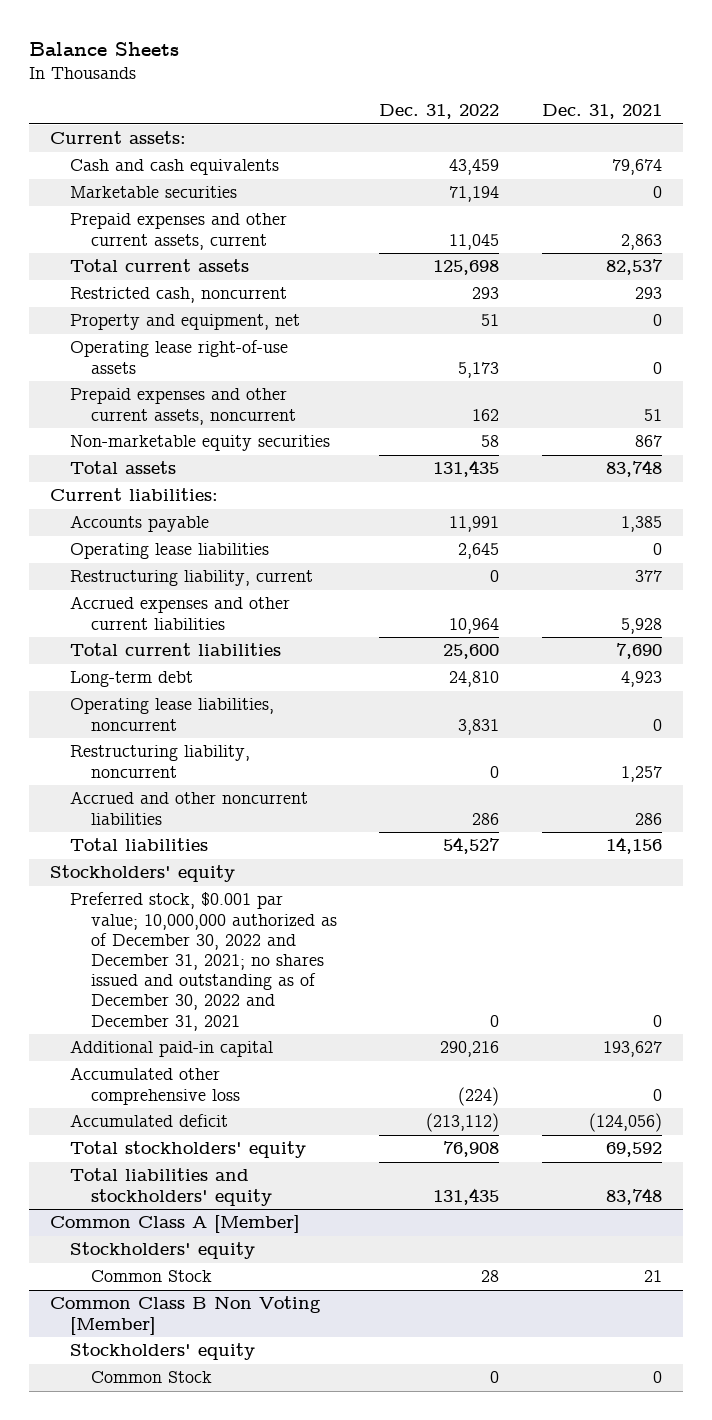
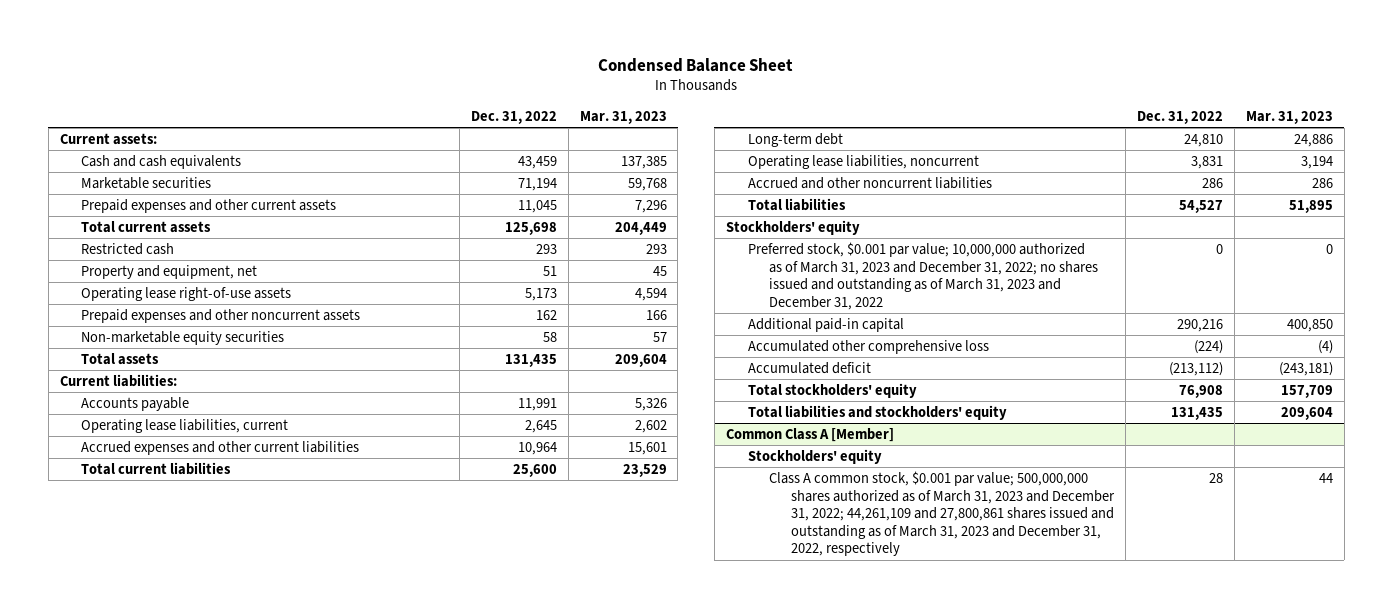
[28,41,179,56] Balance Sheets -> [598,57,794,72] Condensed Balance Sheet
[541,104,662,120] Dec. 31, 2021 -> none
none -> [579,110,667,124] Mar. 31, 2023
[70,213,288,250] Prepaid expenses and other current assets, current -> [81,198,337,213] Prepaid expenses and other current assets
[70,287,288,304] Restricted cash, noncurrent -> [81,242,175,255] Restricted cash
[70,388,296,425] Prepaid expenses and other current assets, noncurrent -> [81,308,361,323] Prepaid expenses and other noncurrent assets
[70,570,314,587] Restructuring liability, current -> none
[70,543,270,560] Operating lease liabilities -> [81,418,289,433] Operating lease liabilities, current
[70,745,251,778] Restructuring liability, noncurrent -> none
[70,892,337,1031] Preferred stock, $0.001 par value; 10,000,000 authorized as of December 30, 2022 and December 31, 2021; no shares issued and outstanding as of December 30, 2022 and December 31, 2021 -> [747,241,1099,310] Preferred stock, $0.001 par value; 10,000,000 authorized as of March 31, 2023 and December 31, 2022; no shares issued and outstanding as of March 31, 2023 and December 31, 2022
[49,1296,321,1335] Common Class B Non Voting [Member] -> none
[70,1343,256,1361] Stockholders' equity -> none
[90,1371,212,1384] Common Stock -> none
[90,1270,212,1283] Common Stock -> [769,470,1116,557] Class A common stock, $0.001 par value; 500,000,000 shares authorized as of March 31, 2023 and December 31, 2022; 44,261,109 and 27,800,861 shares issued and outstanding as of March 31, 2023 and December 31, 2022, respectively

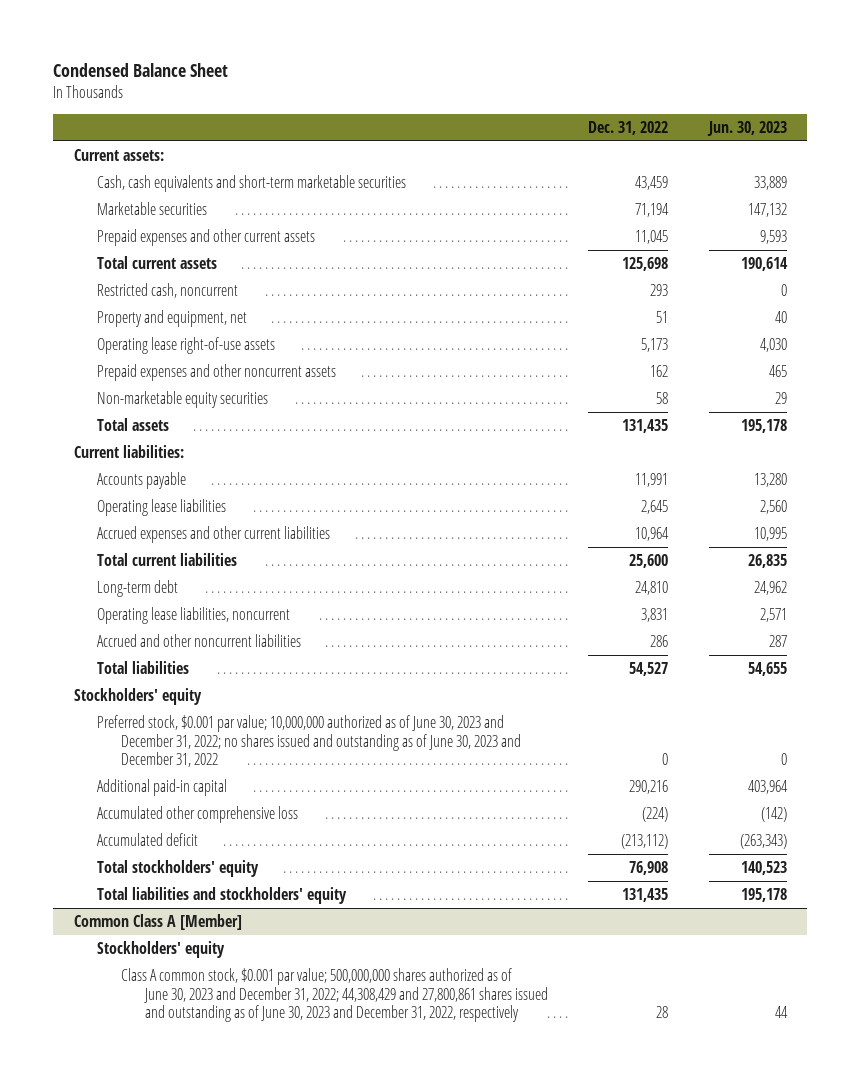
[579,110,667,124] Mar. 31, 2023 -> none
none -> [706,120,787,136] Jun. 30, 2023
[81,154,242,169] Cash and cash equivalents -> [97,174,407,192] Cash, cash equivalents and short-term marketable securities
[81,242,175,255] Restricted cash -> [97,282,239,298] Restricted cash, noncurrent
[81,418,289,433] Operating lease liabilities, current -> [97,498,227,516] Operating lease liabilities
[747,241,1099,310] Preferred stock, $0.001 par value; 10,000,000 authorized as of March 31, 2023 and December 31, 2022; no shares issued and outstanding as of March 31, 2023 and December 31, 2022 -> [97,714,521,768] Preferred stock, $0.001 par value; 10,000,000 authorized as of June 30, 2023 and December 31, 2022; no shares issued and outstanding as of June 30, 2023 and December 31, 2022
[769,470,1116,557] Class A common stock, $0.001 par value; 500,000,000 shares authorized as of March 31, 2023 and December 31, 2022; 44,261,109 and 27,800,861 shares issued and outstanding as of March 31, 2023 and December 31, 2022, respectively -> [120,967,548,1023] Class A common stock, $0.001 par value; 500,000,000 shares authorized as of June 30, 2023 and December 31, 2022; 44,308,429 and 27,800,861 shares issued and outstanding as of June 30, 2023 and December 31, 2022, respectively

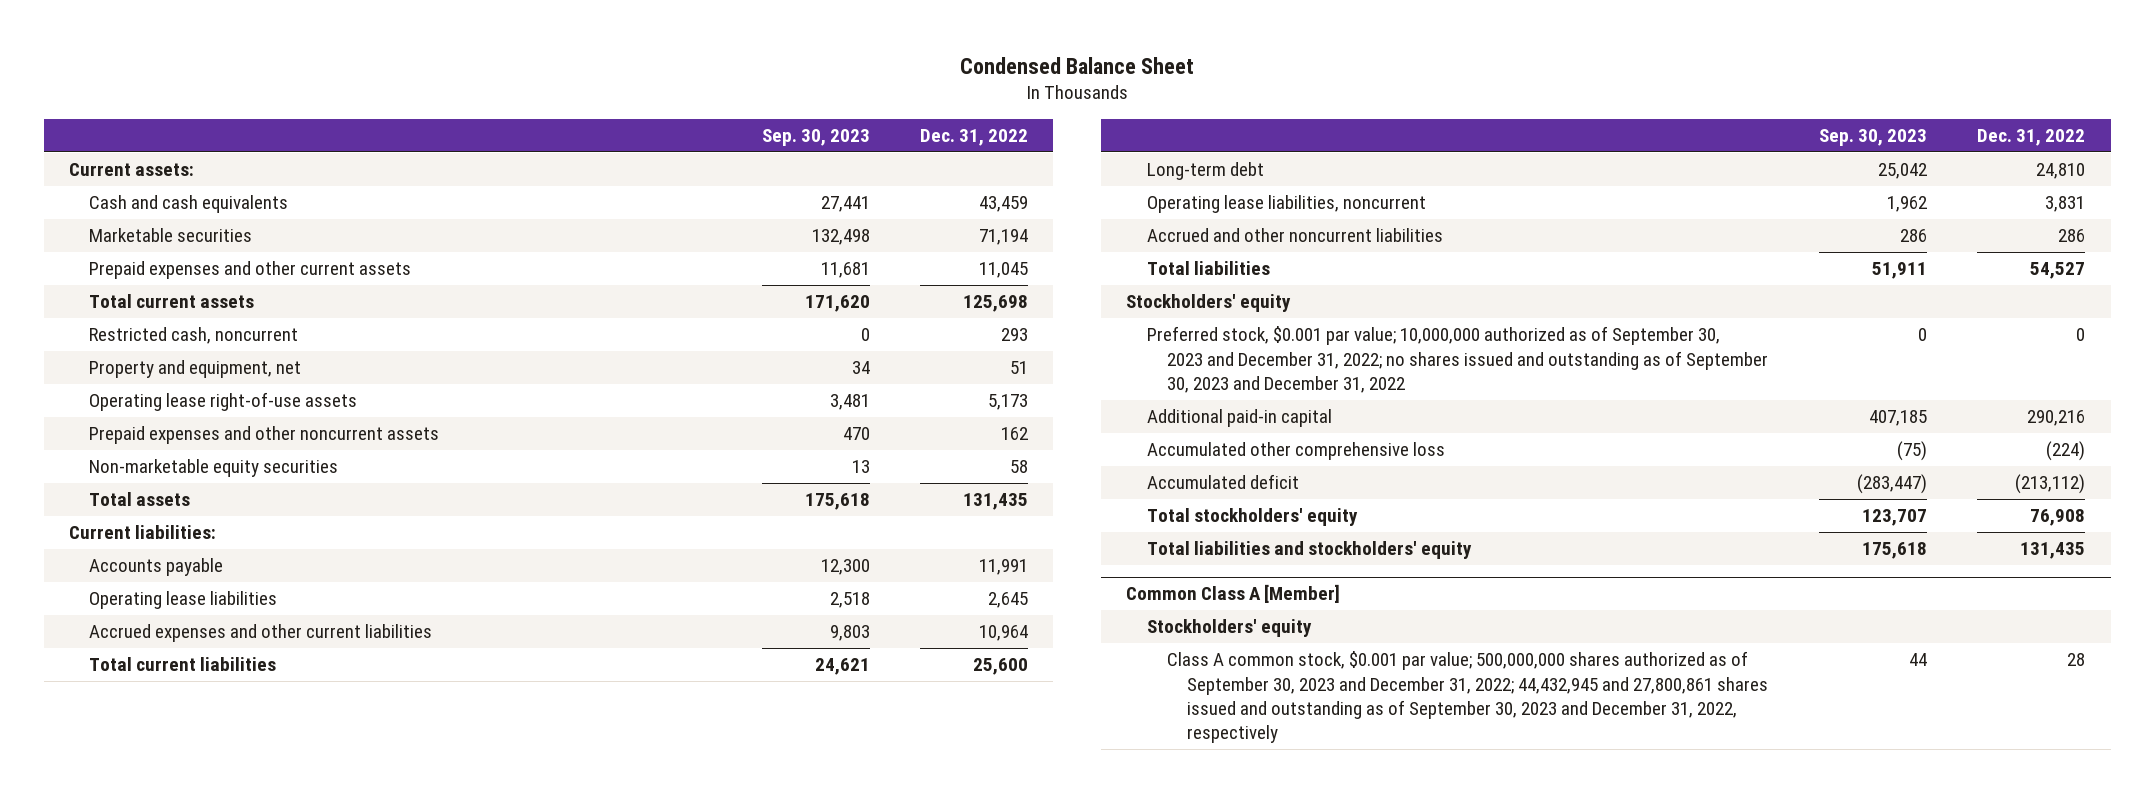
[706,120,787,136] Jun. 30, 2023 -> none
none -> [761,128,870,146] Sep. 30, 2023
[97,174,407,192] Cash, cash equivalents and short-term marketable securities -> [89,195,289,214] Cash and cash equivalents
[97,714,521,768] Preferred stock, $0.001 par value; 10,000,000 authorized as of June 30, 2023 and December 31, 2022; no shares issued and outstanding as of June 30, 2023 and December 31, 2022 -> [1146,326,1769,394] Preferred stock, $0.001 par value; 10,000,000 authorized as of September 30, 2023 and December 31, 2022; no shares issued and outstanding as of September 30, 2023 and December 31, 2022
[120,967,548,1023] Class A common stock, $0.001 par value; 500,000,000 shares authorized as of June 30, 2023 and December 31, 2022; 44,308,429 and 27,800,861 shares issued and outstanding as of June 30, 2023 and December 31, 2022, respectively -> [1167,651,1769,744] Class A common stock, $0.001 par value; 500,000,000 shares authorized as of September 30, 2023 and December 31, 2022; 44,432,945 and 27,800,861 shares issued and outstanding as of September 30, 2023 and December 31, 2022, respectively

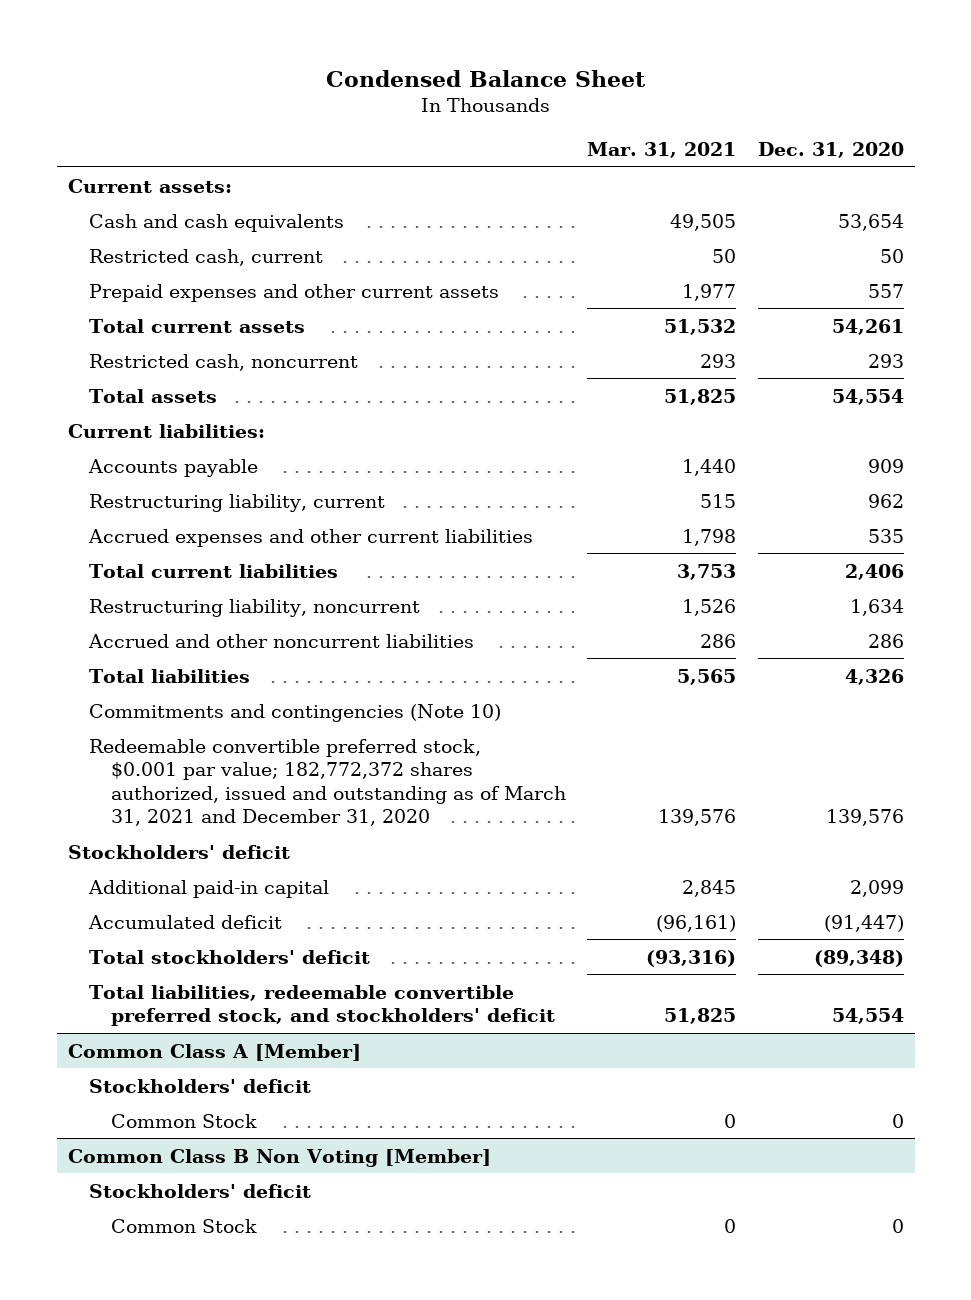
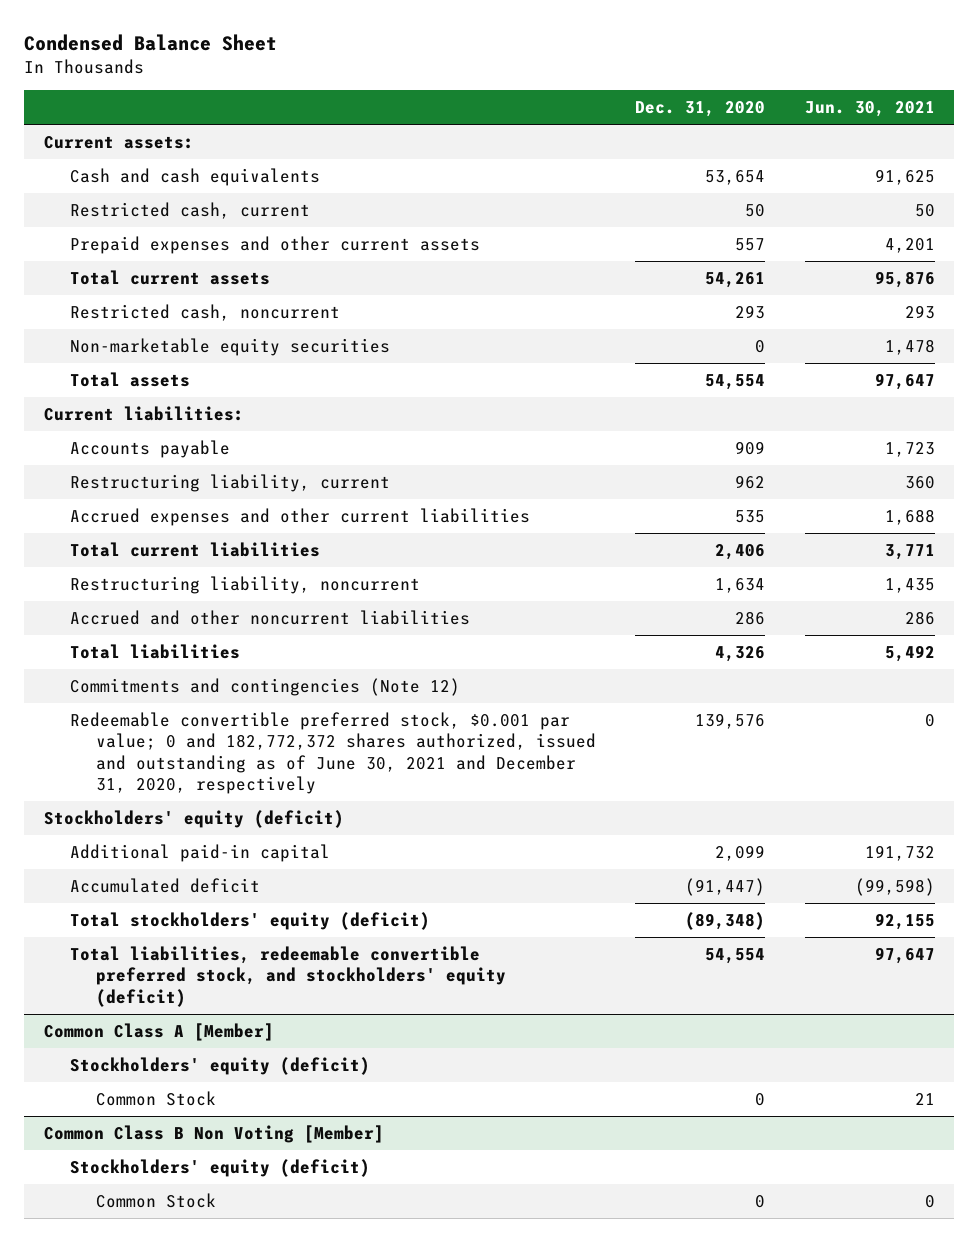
[587,142,737,159] Mar. 31, 2021 -> none
none -> [804,101,935,118] Jun. 30, 2021
none -> [69,338,390,357] Non-marketable equity securities
[89,703,502,722] Commitments and contingencies (Note 10) -> [69,678,460,697] Commitments and contingencies (Note 12)
[89,738,566,827] Redeemable convertible preferred stock, $0.001 par value; 182,772,372 shares authorized, issued and outstanding as of March 31, 2021 and December 31, 2020 -> [69,712,596,795] Redeemable convertible preferred stock, $0.001 par value; 0 and 182,772,372 shares authorized, issued and outstanding as of June 30, 2021 and December 31, 2020, respectively
[67,844,290,859] Stockholders' deficit -> [43,810,344,829] Stockholders' equity (deficit)
[89,949,371,964] Total stockholders' deficit -> [69,912,430,931] Total stockholders' equity (deficit)
[89,984,555,1027] Total liabilities, redeemable convertible preferred stock, and stockholders' deficit -> [69,946,506,1007] Total liabilities, redeemable convertible preferred stock, and stockholders' equity (deficit)
[89,1078,312,1093] Stockholders' deficit -> [69,1057,370,1076] Stockholders' equity (deficit)
[89,1183,312,1198] Stockholders' deficit -> [69,1159,370,1178] Stockholders' equity (deficit)

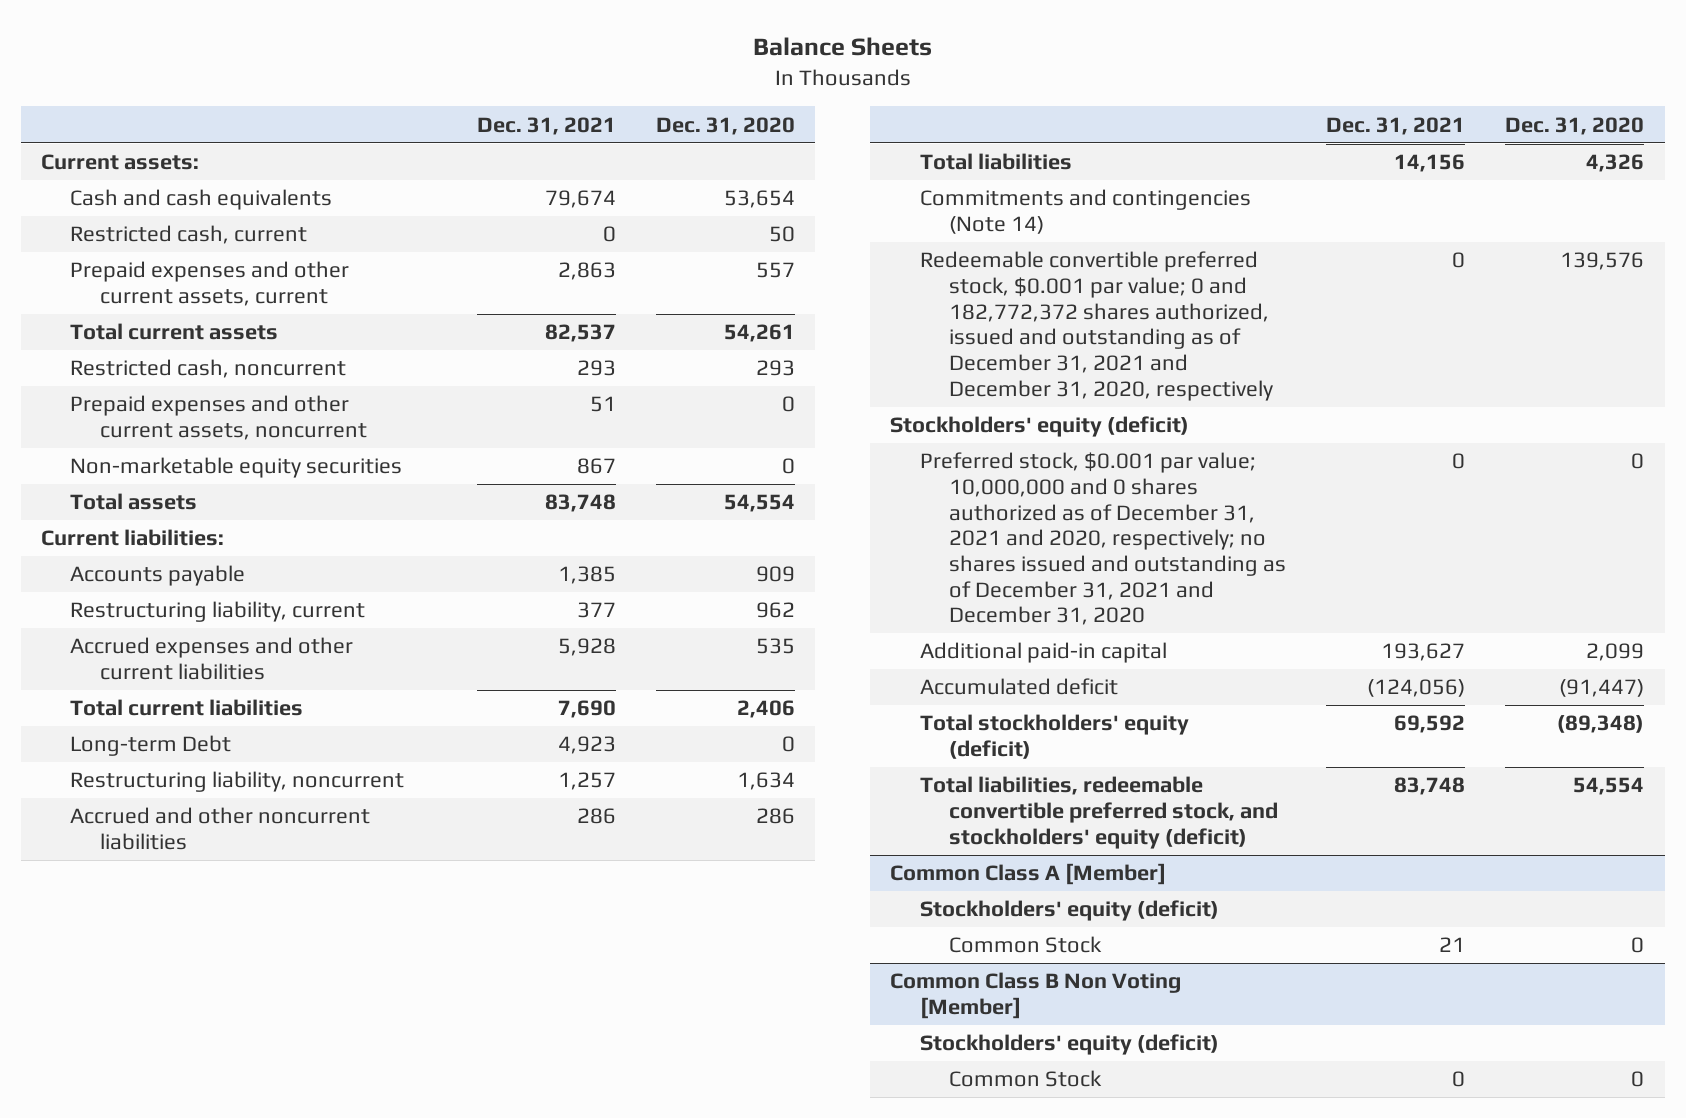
[24,34,278,52] Condensed Balance Sheet -> [752,37,932,57] Balance Sheets
[804,101,935,118] Jun. 30, 2021 -> none
none -> [476,116,616,135] Dec. 31, 2021
[69,236,480,255] Prepaid expenses and other current assets -> [70,261,350,306] Prepaid expenses and other current assets, current
none -> [70,395,367,440] Prepaid expenses and other current assets, noncurrent
none -> [70,735,232,757] Long-term Debt
[69,678,460,697] Commitments and contingencies (Note 12) -> [919,189,1251,234] Commitments and contingencies (Note 14)
[69,712,596,795] Redeemable convertible preferred stock, $0.001 par value; 0 and 182,772,372 shares authorized, issued and outstanding as of June 30, 2021 and December 31, 2020, respectively -> [919,251,1273,401] Redeemable convertible preferred stock, $0.001 par value; 0 and 182,772,372 shares authorized, issued and outstanding as of December 31, 2021 and December 31, 2020, respectively
none -> [919,452,1286,626] Preferred stock, $0.001 par value; 10,000,000 and 0 shares authorized as of December 31, 2021 and 2020, respectively; no shares issued and outstanding as of December 31, 2021 and December 31, 2020

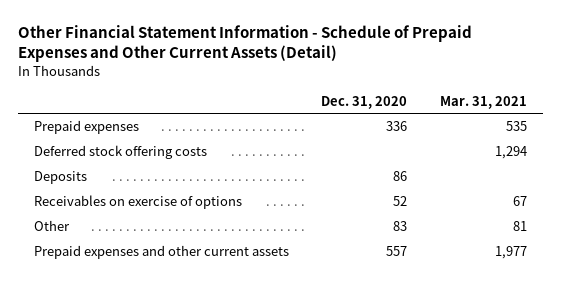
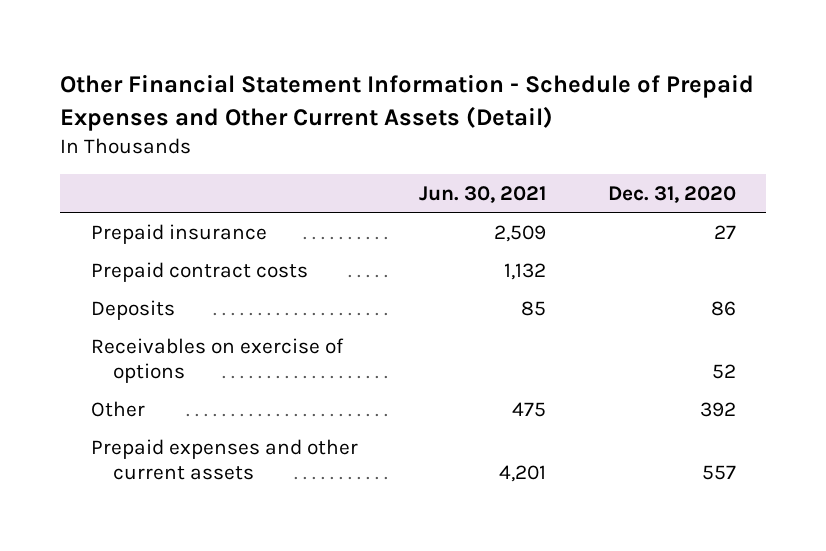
[439,95,527,109] Mar. 31, 2021 -> none
none -> [419,185,547,203] Jun. 30, 2021
[34,120,140,135] Prepaid expenses -> none
[34,145,208,160] Deferred stock offering costs -> none
none -> [90,223,267,244] Prepaid insurance
none -> [90,261,308,282] Prepaid contract costs
[393,221,408,232] 83 -> [699,401,736,417] 392

